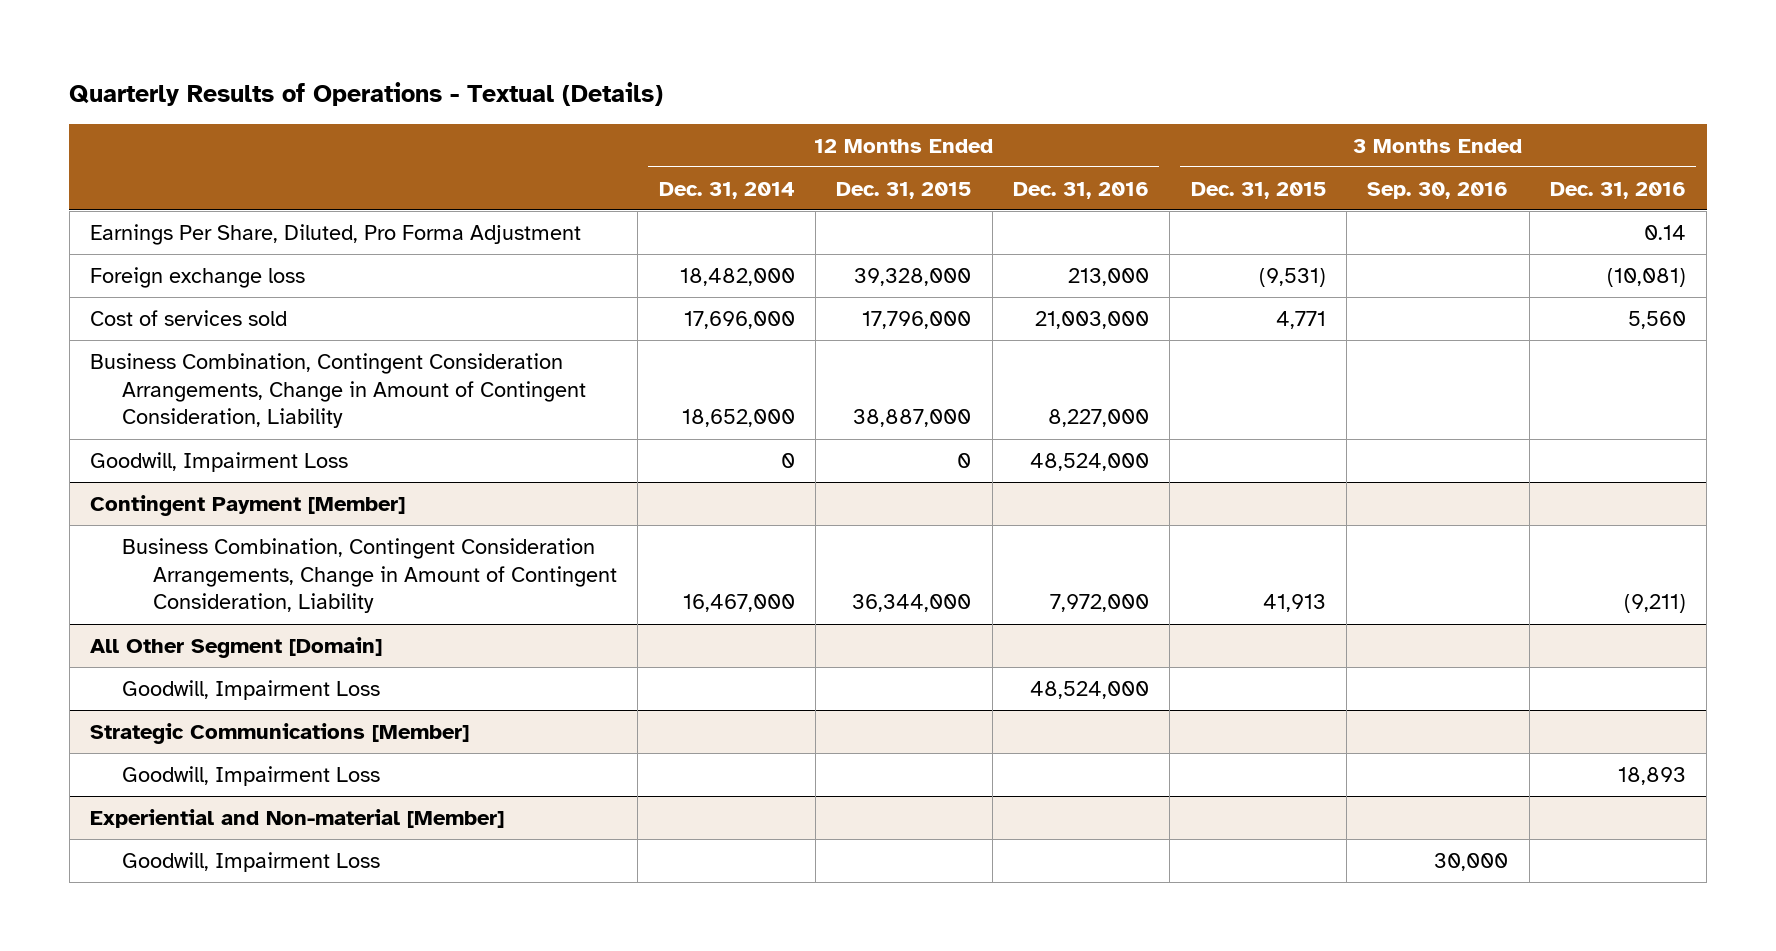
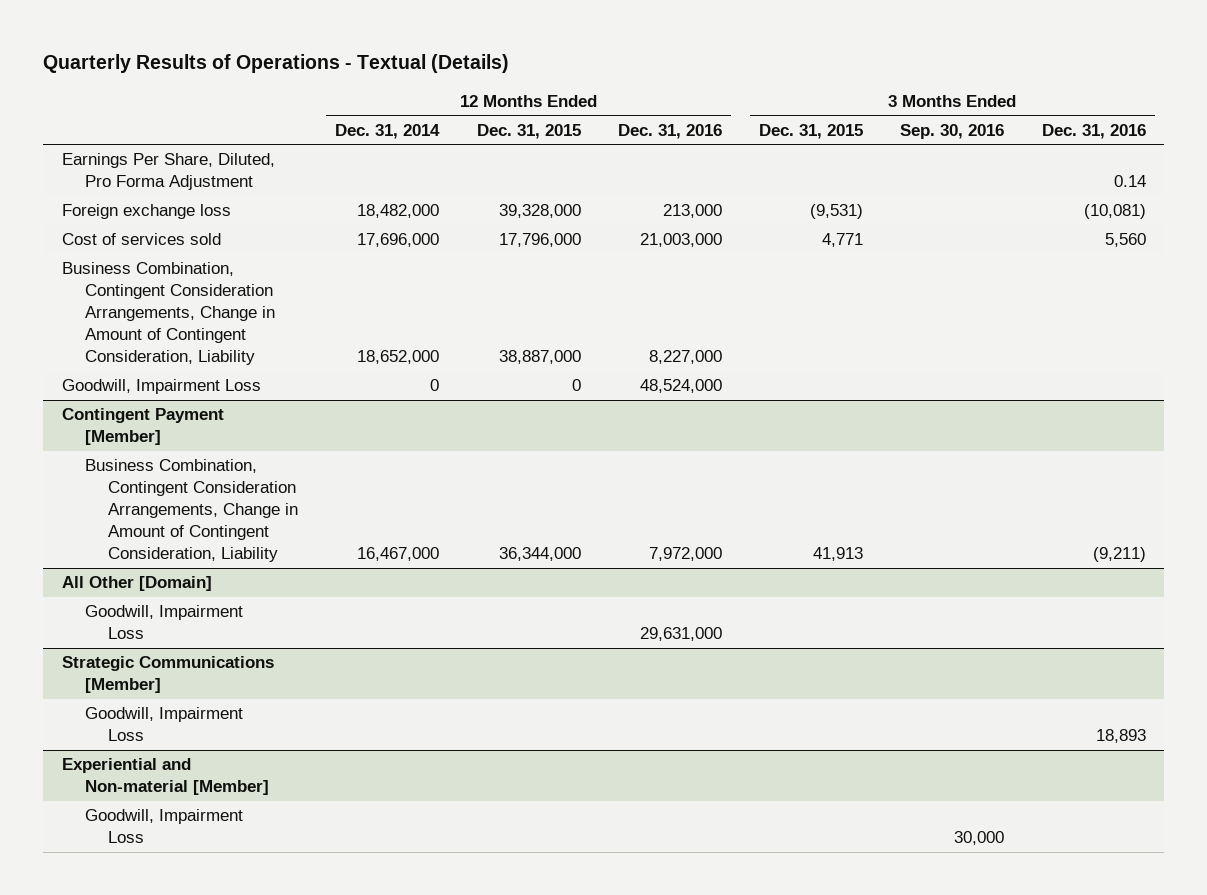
[89,636,382,658] All Other Segment [Domain] -> [61,576,212,592] All Other [Domain]
[1030,680,1150,699] 48,524,000 -> [639,627,722,642] 29,631,000

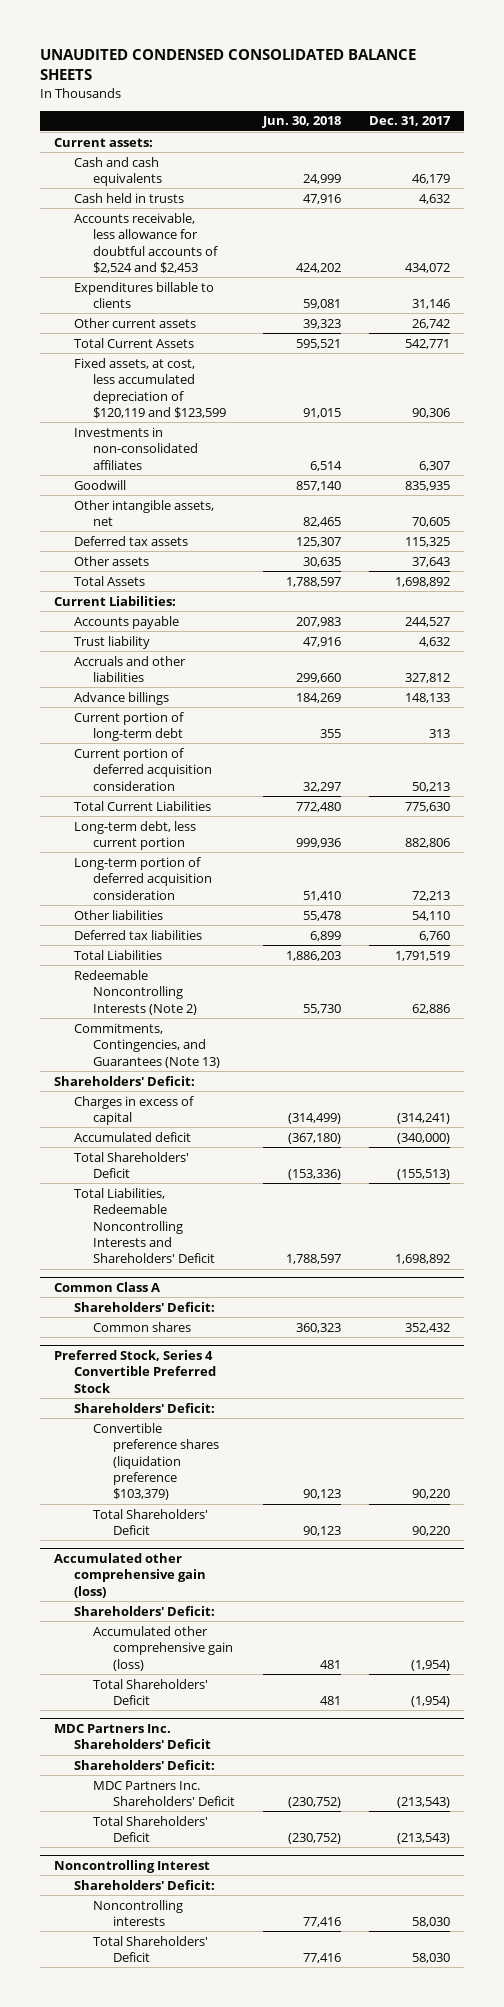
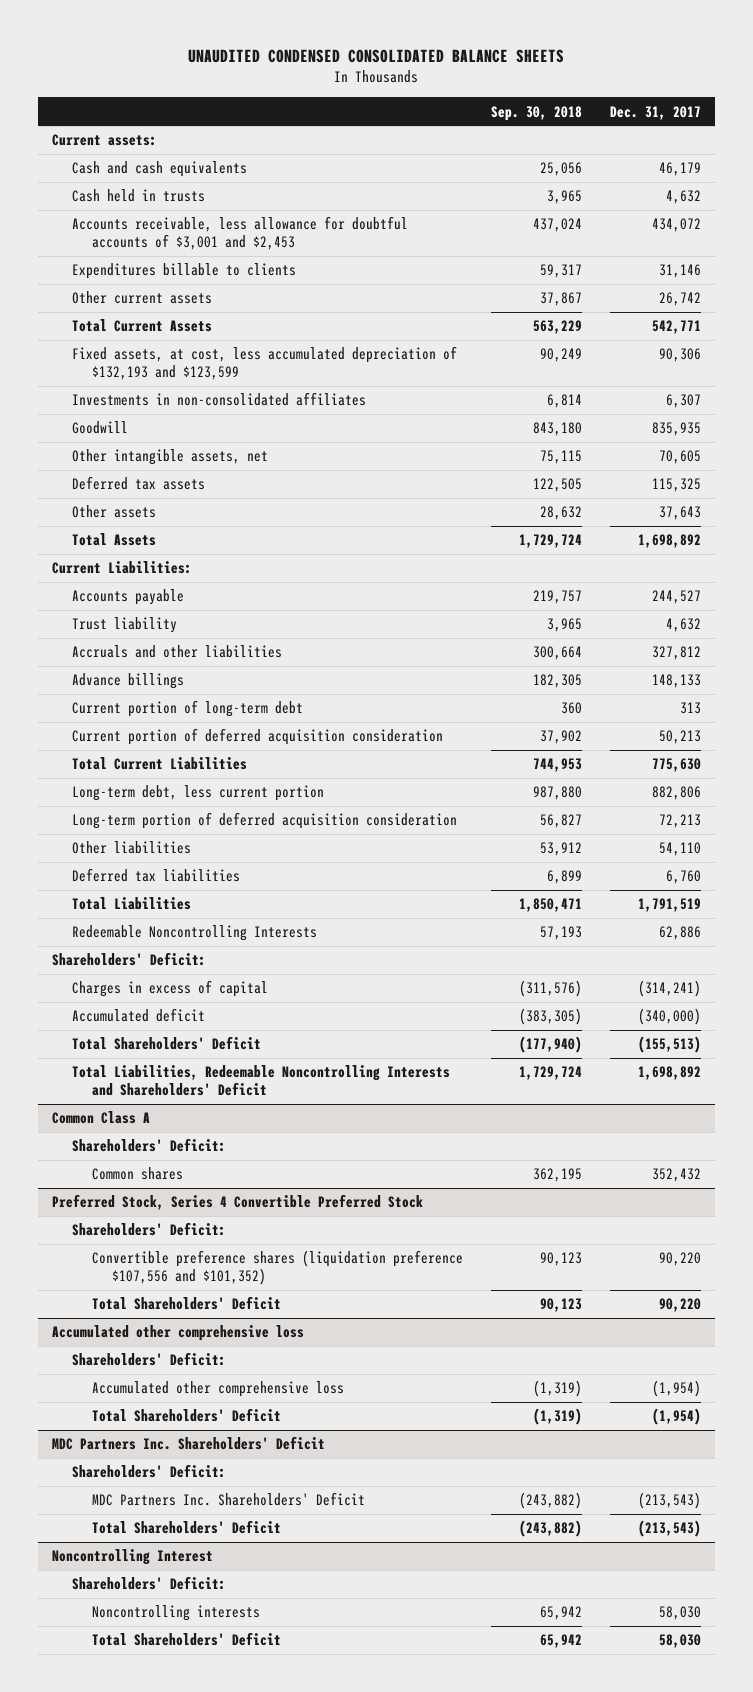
[262,116,342,129] Jun. 30, 2018 -> none
none -> [490,105,582,121] Sep. 30, 2018
[73,212,219,273] Accounts receivable, less allowance for doubtful accounts of $2,524 and $2,453 -> [71,216,408,251] Accounts receivable, less allowance for doubtful accounts of $3,001 and $2,453
[73,357,227,418] Fixed assets, at cost, less accumulated depreciation of $120,119 and $123,599 -> [71,346,457,381] Fixed assets, at cost, less accumulated depreciation of $132,193 and $123,599
[73,1022,221,1068] Commitments, Contingencies, and Guarantees (Note 13) -> none
[73,969,198,1015] Redeemable Noncontrolling Interests (Note 2) -> [71,925,317,942] Redeemable Noncontrolling Interests
[93,1422,220,1501] Convertible preference shares (liquidation preference $103,379) -> [91,1250,463,1286] Convertible preference shares (liquidation preference $107,556 and $101,352)
[53,1552,206,1598] Accumulated other comprehensive gain (loss) -> [51,1325,304,1342] Accumulated other comprehensive loss
[93,1625,234,1671] Accumulated other comprehensive gain (loss) -> [91,1381,344,1398] Accumulated other comprehensive loss

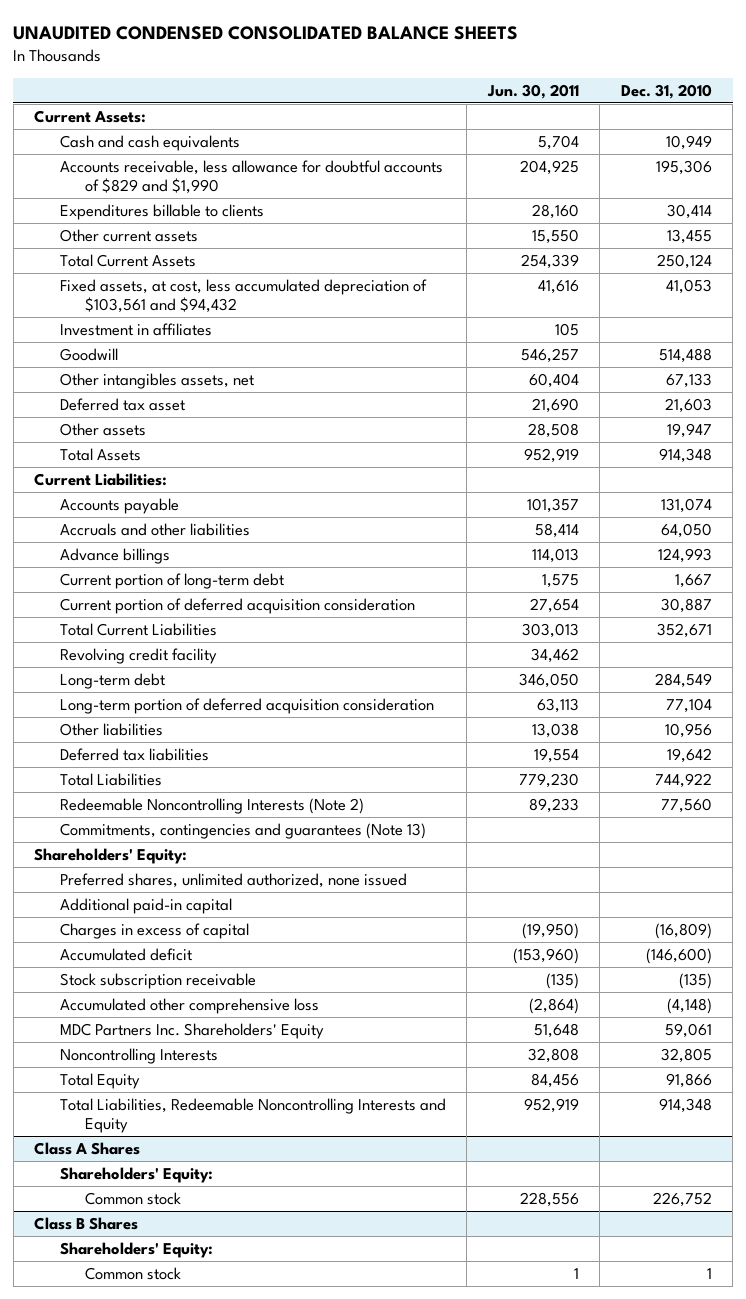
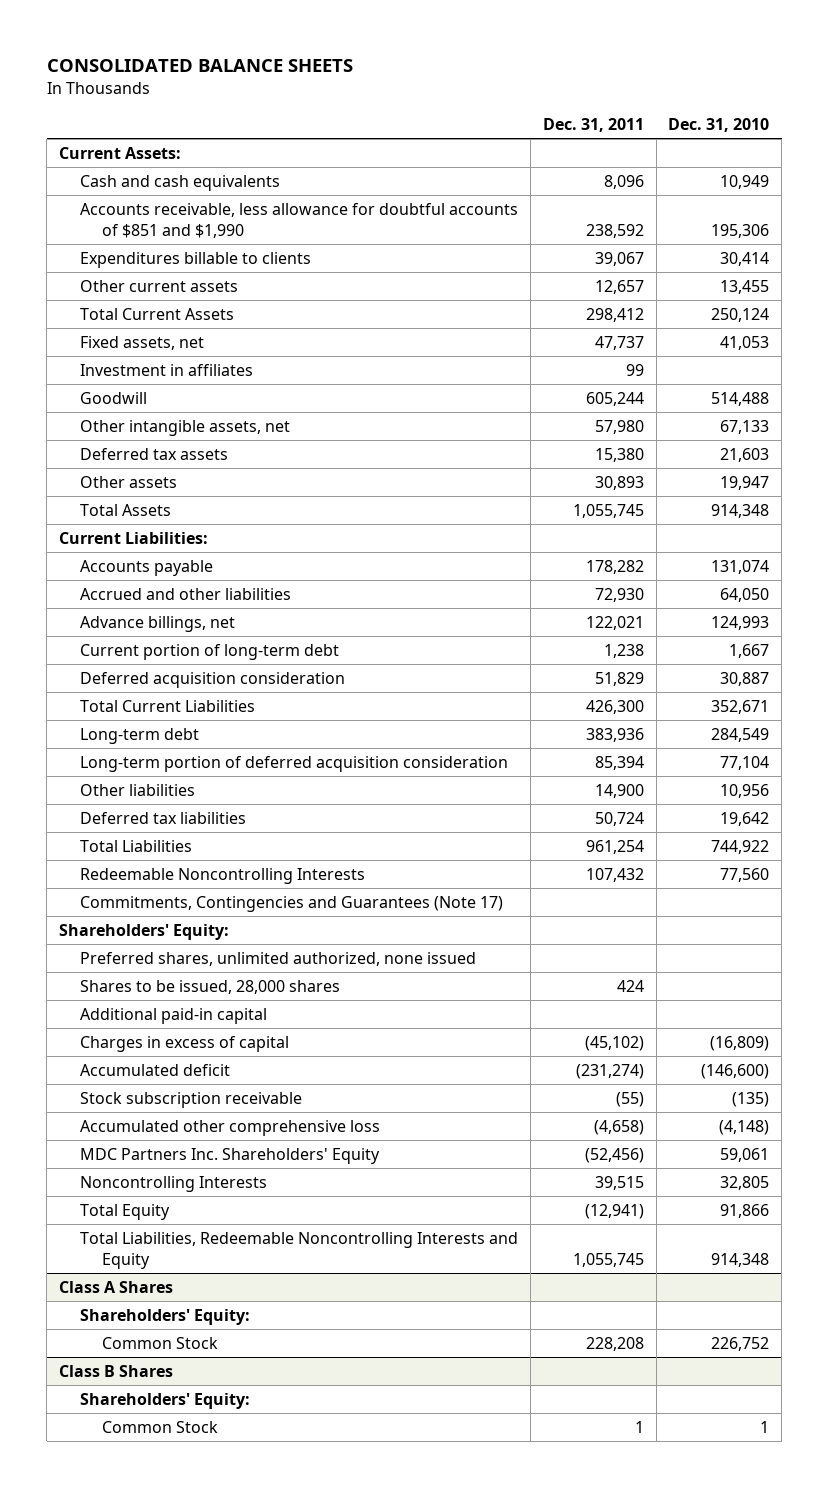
[13,25,519,40] UNAUDITED CONDENSED CONSOLIDATED BALANCE SHEETS -> [46,58,353,72] CONSOLIDATED BALANCE SHEETS
[486,83,579,99] Jun. 30, 2011 -> none
none -> [542,117,644,132] Dec. 31, 2011
[59,160,443,195] Accounts receivable, less allowance for doubtful accounts of $829 and $1,990 -> [80,203,519,238] Accounts receivable, less allowance for doubtful accounts of $851 and $1,990
[59,279,427,314] Fixed assets, at cost, less accumulated depreciation of $103,561 and $94,432 -> [80,336,205,351] Fixed assets, net
[59,373,254,390] Other intangibles assets, net -> [80,420,291,437] Other intangible assets, net
[59,398,185,412] Deferred tax asset -> [80,448,229,461] Deferred tax assets
[59,523,250,537] Accruals and other liabilities -> [80,588,292,601] Accrued and other liabilities
[59,548,170,565] Advance billings -> [80,616,236,633] Advance billings, net
[59,598,415,615] Current portion of deferred acquisition consideration -> [80,672,346,689] Deferred acquisition consideration
[59,648,217,665] Revolving credit facility -> none
[59,798,364,815] Redeemable Noncontrolling Interests (Note 2) -> [80,868,366,885] Redeemable Noncontrolling Interests
[59,823,426,840] Commitments, contingencies and guarantees (Note 13) -> [80,896,504,913] Commitments, Contingencies and Guarantees (Note 17)
none -> [80,980,341,995] Shares to be issued, 28,000 shares
[84,1192,181,1206] Common stock -> [101,1337,218,1350] Common Stock
[84,1267,181,1281] Common stock -> [101,1421,218,1434] Common Stock

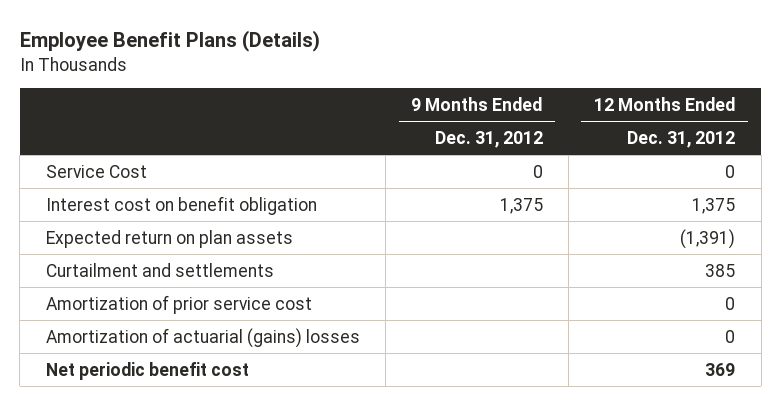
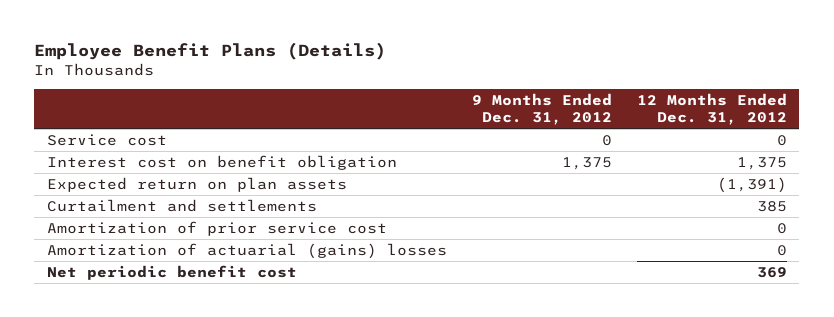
[45,164,147,178] Service Cost -> [46,134,167,147] Service cost

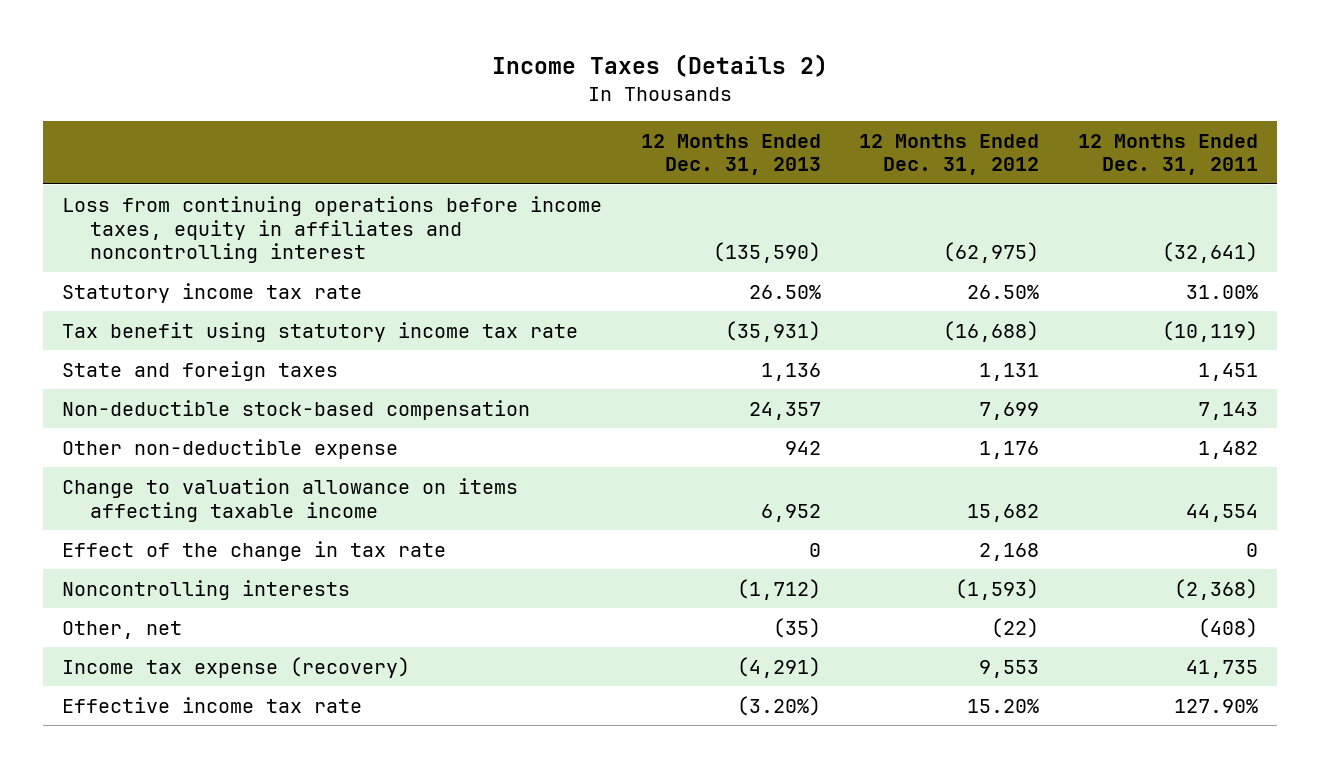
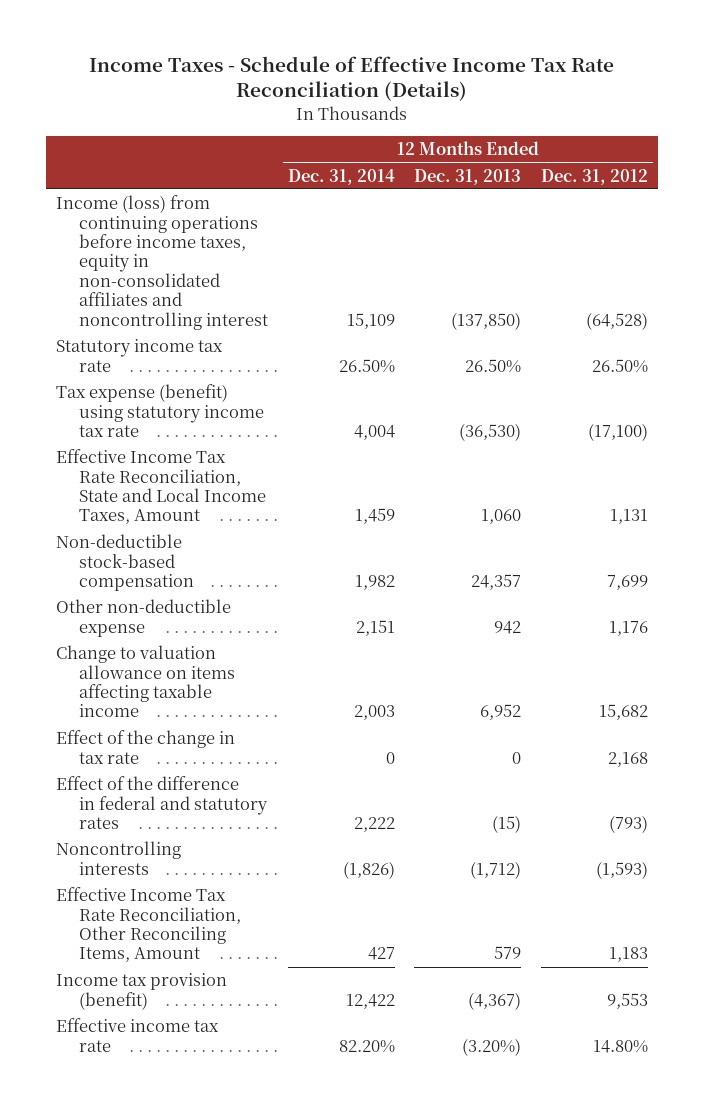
[491,53,828,77] Income Taxes (Details 2) -> [89,55,615,102] Income Taxes - Schedule of Effective Income Tax Rate Reconciliation (Details)
[1077,133,1258,176] 12 Months Ended Dec. 31, 2011 -> none
none -> [287,168,395,185] Dec. 31, 2014
[62,196,603,264] Loss from continuing operations before income taxes, equity in affiliates and noncontrolling interest -> [55,195,269,330] Income (loss) from continuing operations before income taxes, equity in non-consolidated affiliates and noncontrolling interest
[712,242,821,264] (135,590) -> [451,311,522,330] (137,850)
[943,242,1040,264] (62,975) -> [586,311,649,330] (64,528)
[62,361,339,382] State and foreign taxes -> none
[62,322,579,343] Tax benefit using statutory income tax rate -> [55,384,265,437] Tax expense (benefit) using statutory income tax rate
[724,321,821,343] (35,931) -> [459,422,522,441] (36,530)
[943,321,1040,343] (16,688) -> [588,422,649,441] (17,100)
none -> [55,449,267,525] Effective Income Tax Rate Reconciliation, State and Local Income Taxes, Amount
none -> [55,776,269,829] Effect of the difference in federal and statutory rates
[62,621,183,640] Other, net -> none
none -> [55,887,242,963] Effective Income Tax Rate Reconciliation, Other Reconciling Items, Amount
[62,657,411,679] Income tax expense (recovery) -> [55,973,227,1010] Income tax provision (benefit)
[736,657,821,679] (4,291) -> [468,991,522,1010] (4,367)
[967,699,1040,714] 15.20% -> [593,1039,649,1053] 14.80%

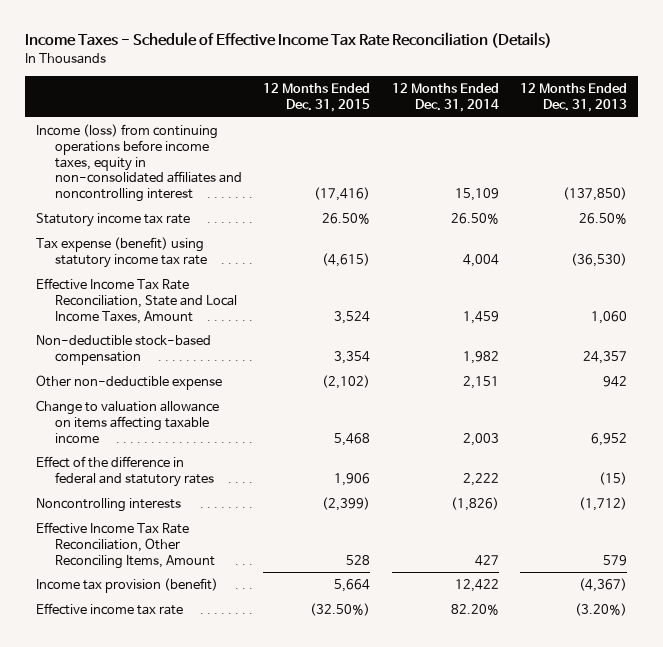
[541,168,649,185] Dec. 31, 2012 -> none
none -> [263,83,371,112] 12 Months Ended Dec. 31, 2015
[55,730,235,764] Effect of the change in tax rate -> none

